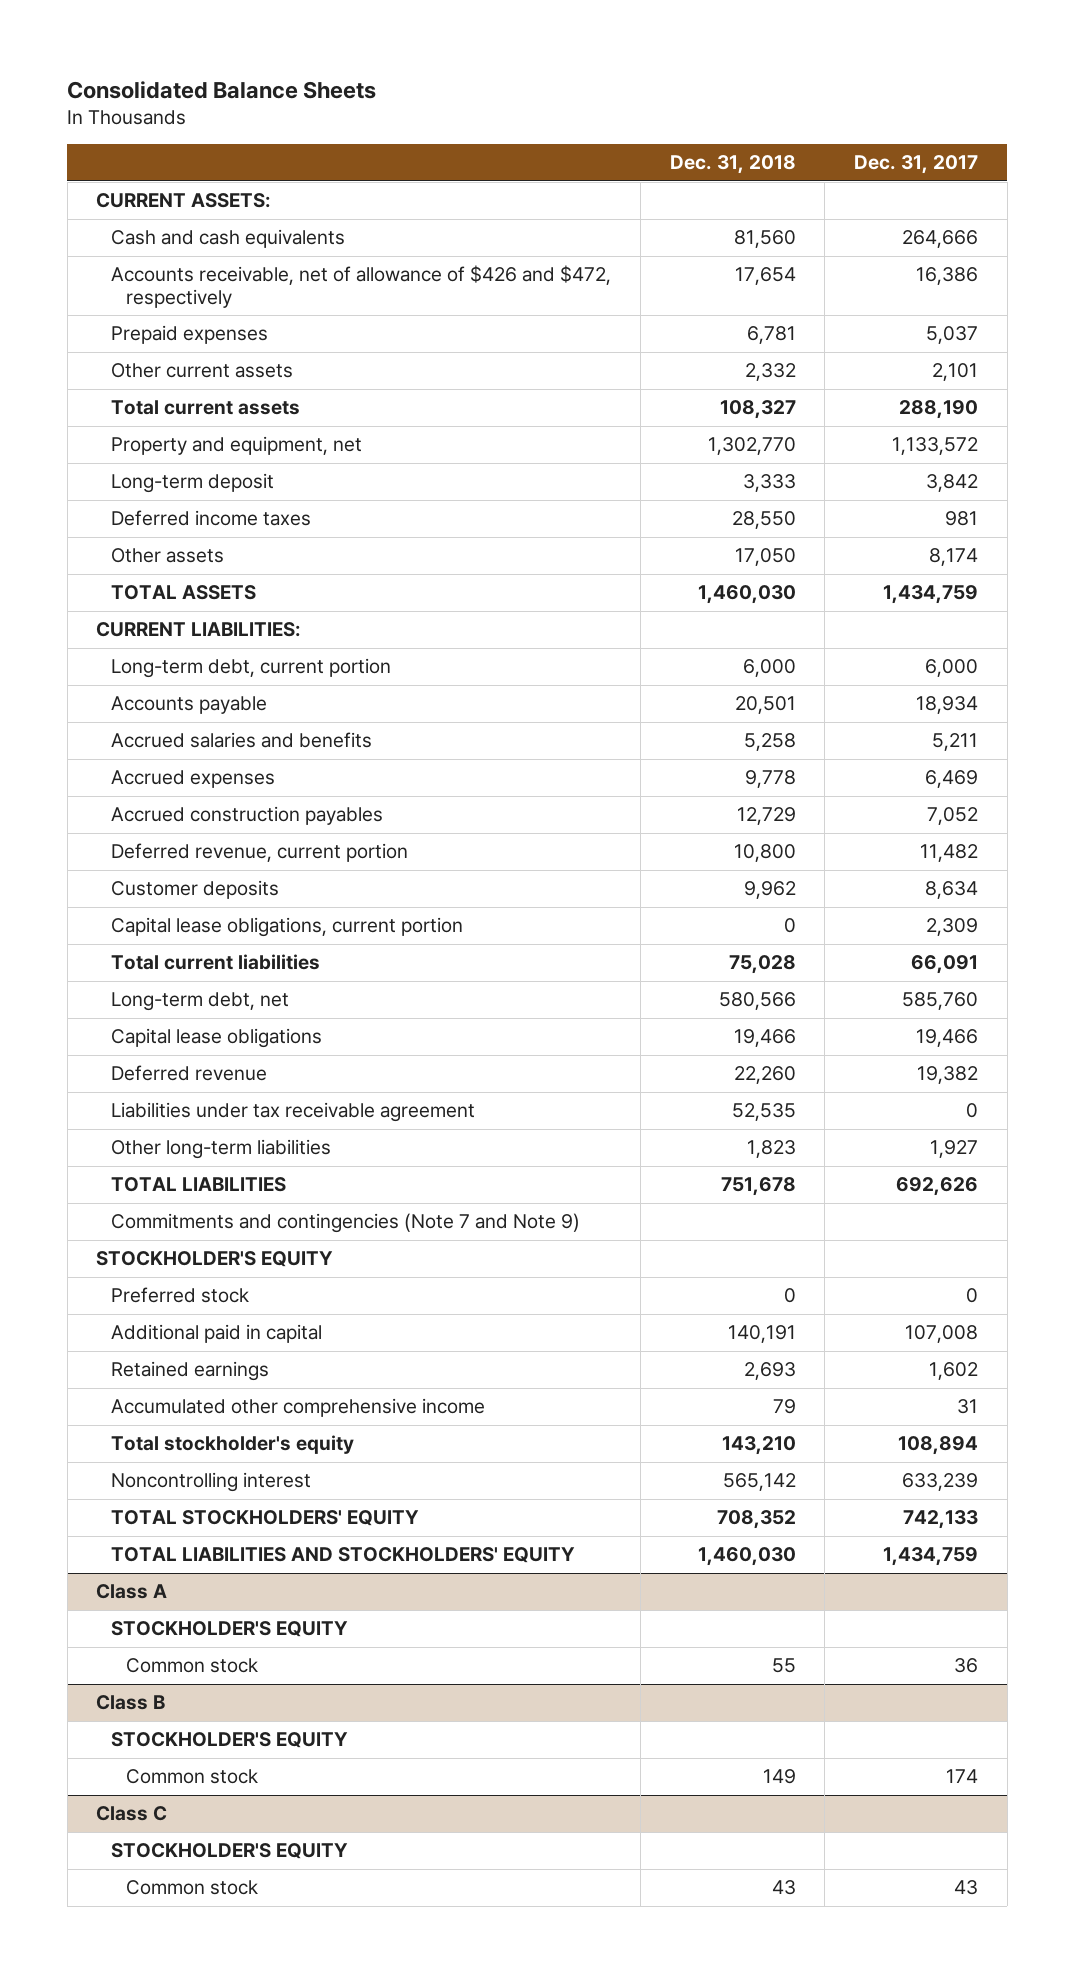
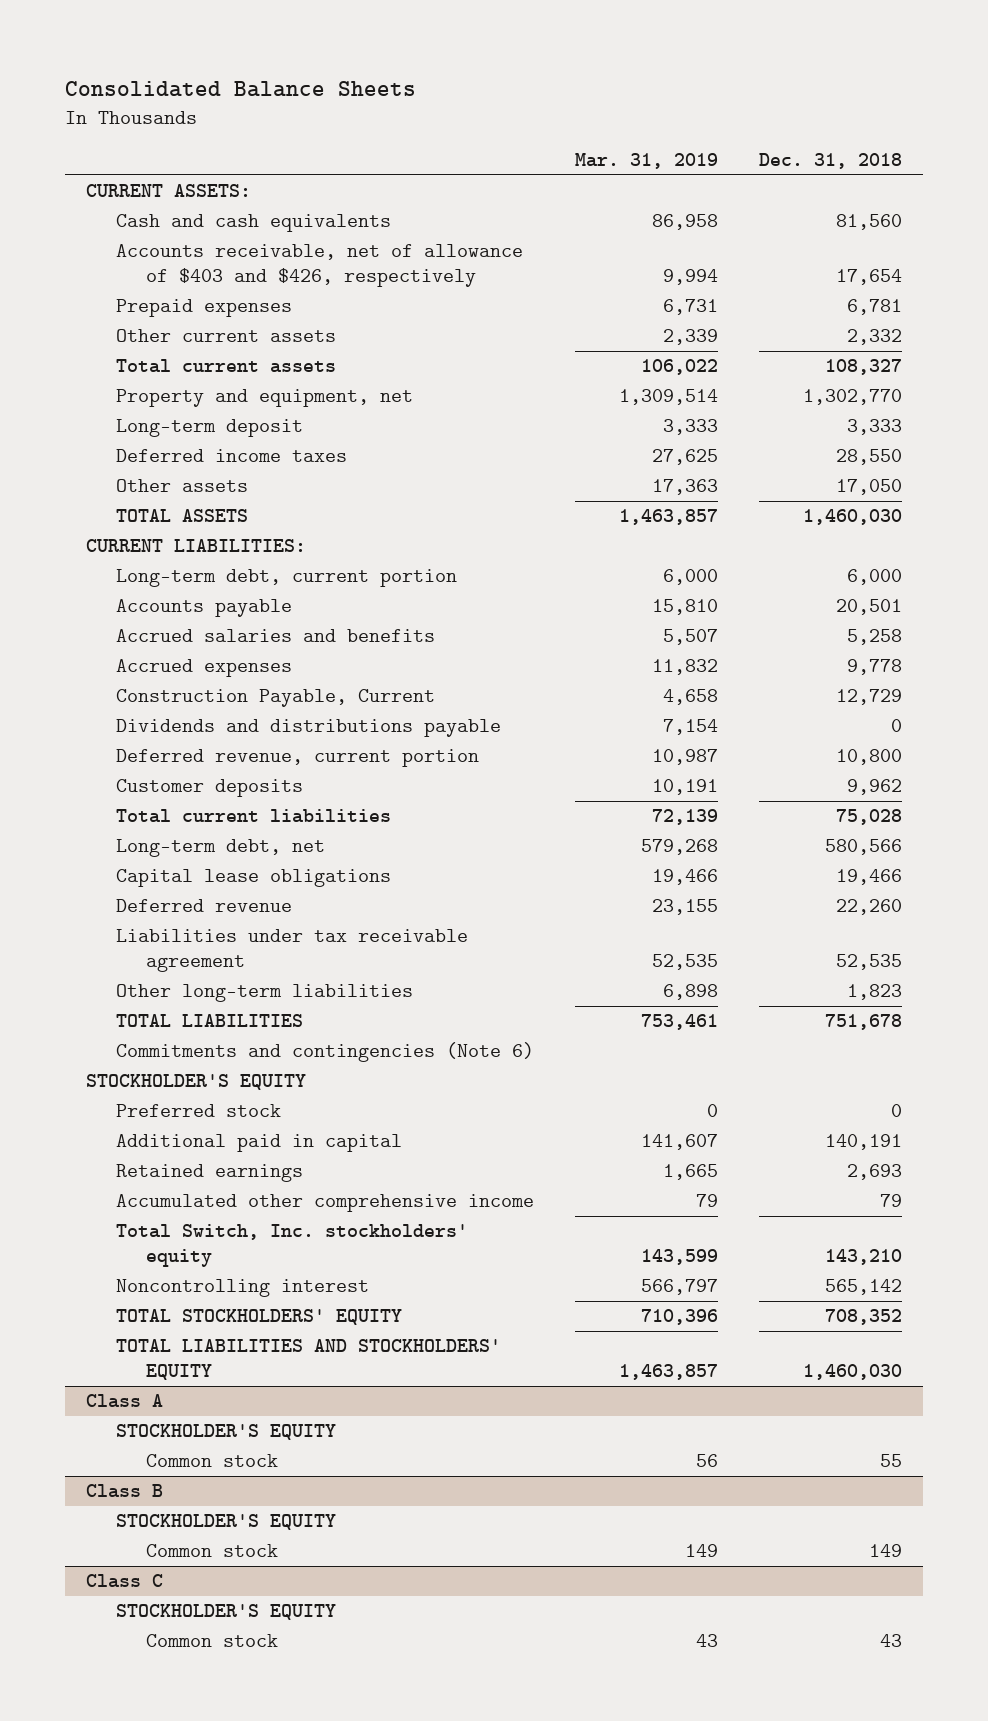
[854,155,979,175] Dec. 31, 2017 -> none
none -> [574,152,718,169] Mar. 31, 2019
[111,265,612,309] Accounts receivable, net of allowance of $426 and $472, respectively -> [115,244,523,287] Accounts receivable, net of allowance of $403 and $426, respectively
[111,806,384,826] Accrued construction payables -> [115,689,435,708] Construction Payable, Current
none -> [115,719,501,738] Dividends and distributions payable
[111,917,464,938] Capital lease obligations, current portion -> none
[111,1213,581,1234] Commitments and contingencies (Note 7 and Note 9) -> [115,1042,534,1063] Commitments and contingencies (Note 6)
[111,1435,355,1455] Total stockholder's equity -> [115,1224,468,1267] Total Switch, Inc. stockholders' equity

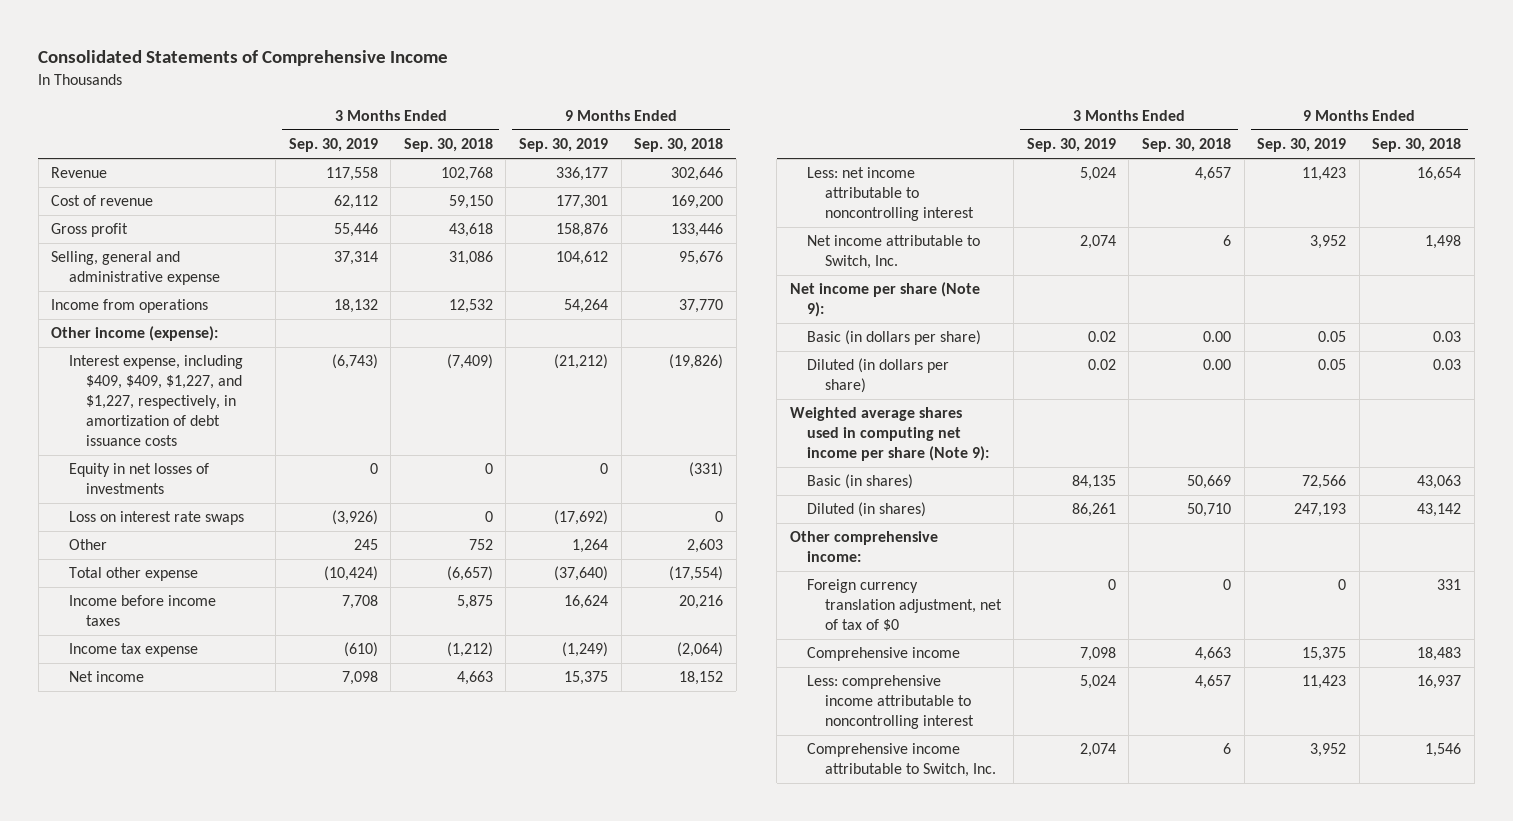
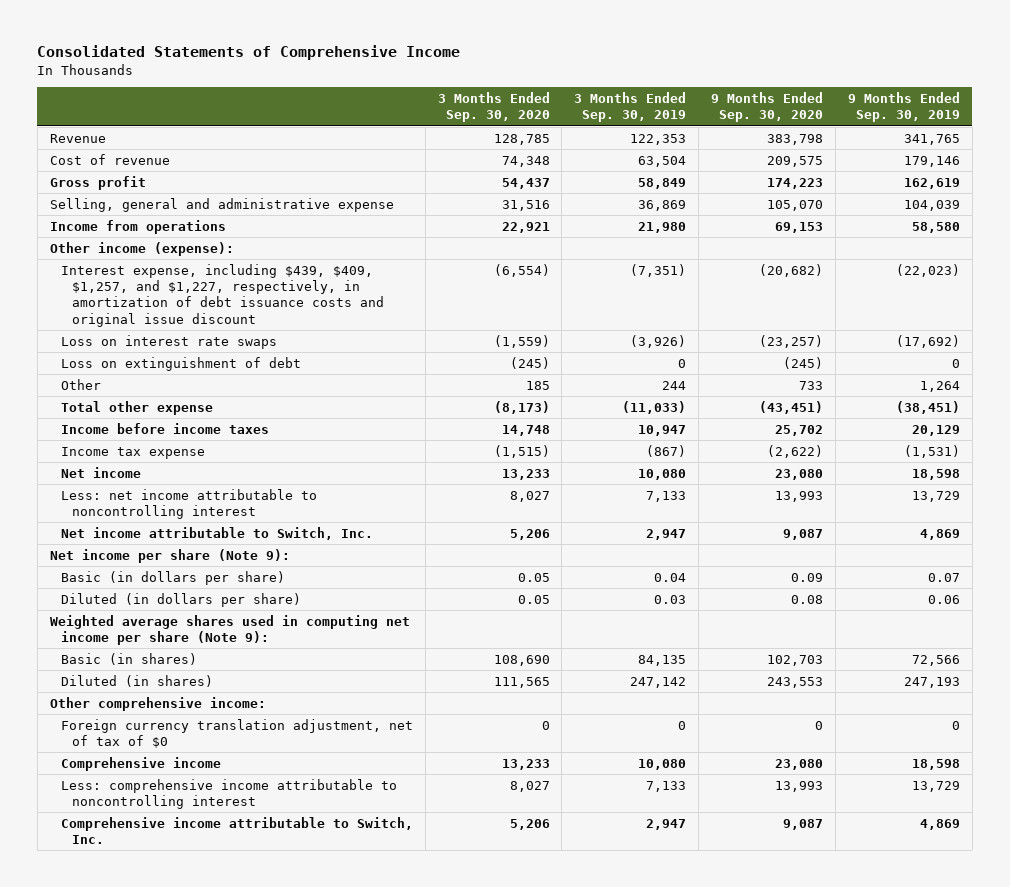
[403,138,493,153] Sep. 30, 2018 -> none
[634,138,724,153] Sep. 30, 2018 -> none
none -> [437,92,550,123] 3 Months Ended Sep. 30, 2020
none -> [711,92,824,123] 9 Months Ended Sep. 30, 2020
[325,167,378,182] 117,558 -> [630,133,687,145] 122,353
[555,167,608,182] 336,177 -> [904,133,961,145] 341,765
[333,195,378,210] 62,112 -> [638,155,687,167] 63,504
[555,195,608,210] 177,301 -> [904,155,961,167] 179,146
[333,223,378,238] 55,446 -> [638,177,687,189] 58,849
[555,223,608,238] 158,876 -> [904,177,961,189] 162,619
[333,251,378,266] 37,314 -> [638,199,687,211] 36,869
[555,251,608,266] 104,612 -> [904,199,961,211] 104,039
[333,299,378,314] 18,132 -> [638,221,687,233] 21,980
[563,299,608,314] 54,264 -> [912,221,961,233] 58,580
[68,463,209,495] Equity in net losses of investments -> none
[68,355,243,446] Interest expense, including $409, $409, $1,227, and $1,227, respectively, in amortization of debt issuance costs -> [60,263,384,327] Interest expense, including $439, $409, $1,257, and $1,227, respectively, in amortization of debt issuance costs and original issue discount
[331,354,378,370] (6,743) -> [630,263,687,277] (7,351)
[553,354,608,370] (21,212) -> [896,263,961,277] (22,023)
none -> [60,356,301,371] Loss on extinguishment of debt
[353,539,378,551] 245 -> [662,380,687,390] 244
[323,566,378,582] (10,424) -> [622,400,687,414] (11,033)
[553,566,608,582] (37,640) -> [896,400,961,414] (38,451)
[341,595,378,610] 7,708 -> [638,424,687,436] 10,947
[563,595,608,610] 16,624 -> [912,424,961,436] 20,129
[343,642,378,658] (610) -> [646,444,687,457] (867)
[561,642,608,658] (1,249) -> [904,444,961,458] (1,531)
[341,671,378,686] 7,098 -> [638,468,687,480] 10,080
[563,671,608,686] 15,375 -> [912,468,961,480] 18,598
[1079,167,1116,182] 5,024 -> [646,490,687,502] 7,133
[1302,167,1347,182] 11,423 -> [912,490,961,502] 13,729
[1079,235,1116,250] 2,074 -> [646,528,687,540] 2,947
[1310,235,1347,250] 3,952 -> [920,528,961,540] 4,869
[1087,331,1116,343] 0.02 -> [654,572,687,582] 0.04
[1318,331,1347,343] 0.05 -> [928,572,961,582] 0.07
[1087,359,1116,371] 0.02 -> [654,594,687,604] 0.03
[1318,359,1347,371] 0.05 -> [928,594,961,604] 0.06
[1071,503,1116,518] 86,261 -> [630,676,687,688] 247,142
[1079,647,1116,662] 7,098 -> [638,758,687,770] 10,080
[1302,647,1347,662] 15,375 -> [912,758,961,770] 18,598
[1079,675,1116,690] 5,024 -> [646,780,687,792] 7,133
[1302,675,1347,690] 11,423 -> [912,780,961,792] 13,729
[1079,743,1116,758] 2,074 -> [646,818,687,830] 2,947
[1310,743,1347,758] 3,952 -> [920,818,961,830] 4,869

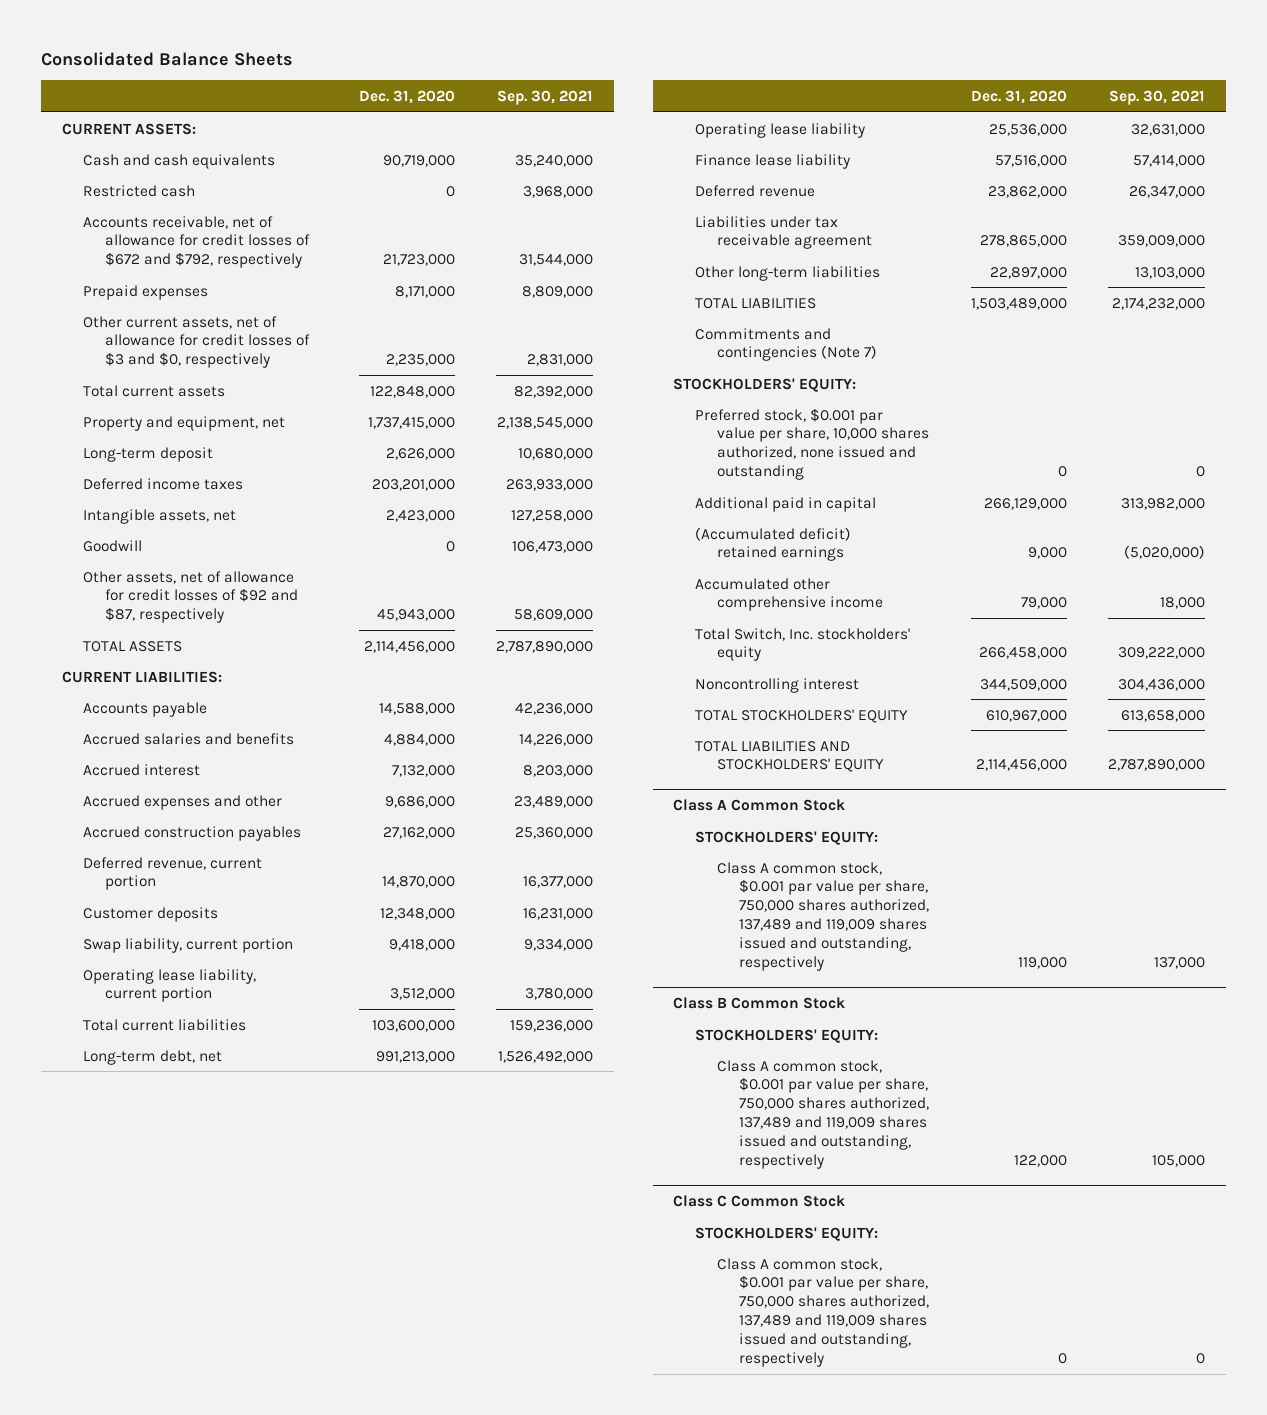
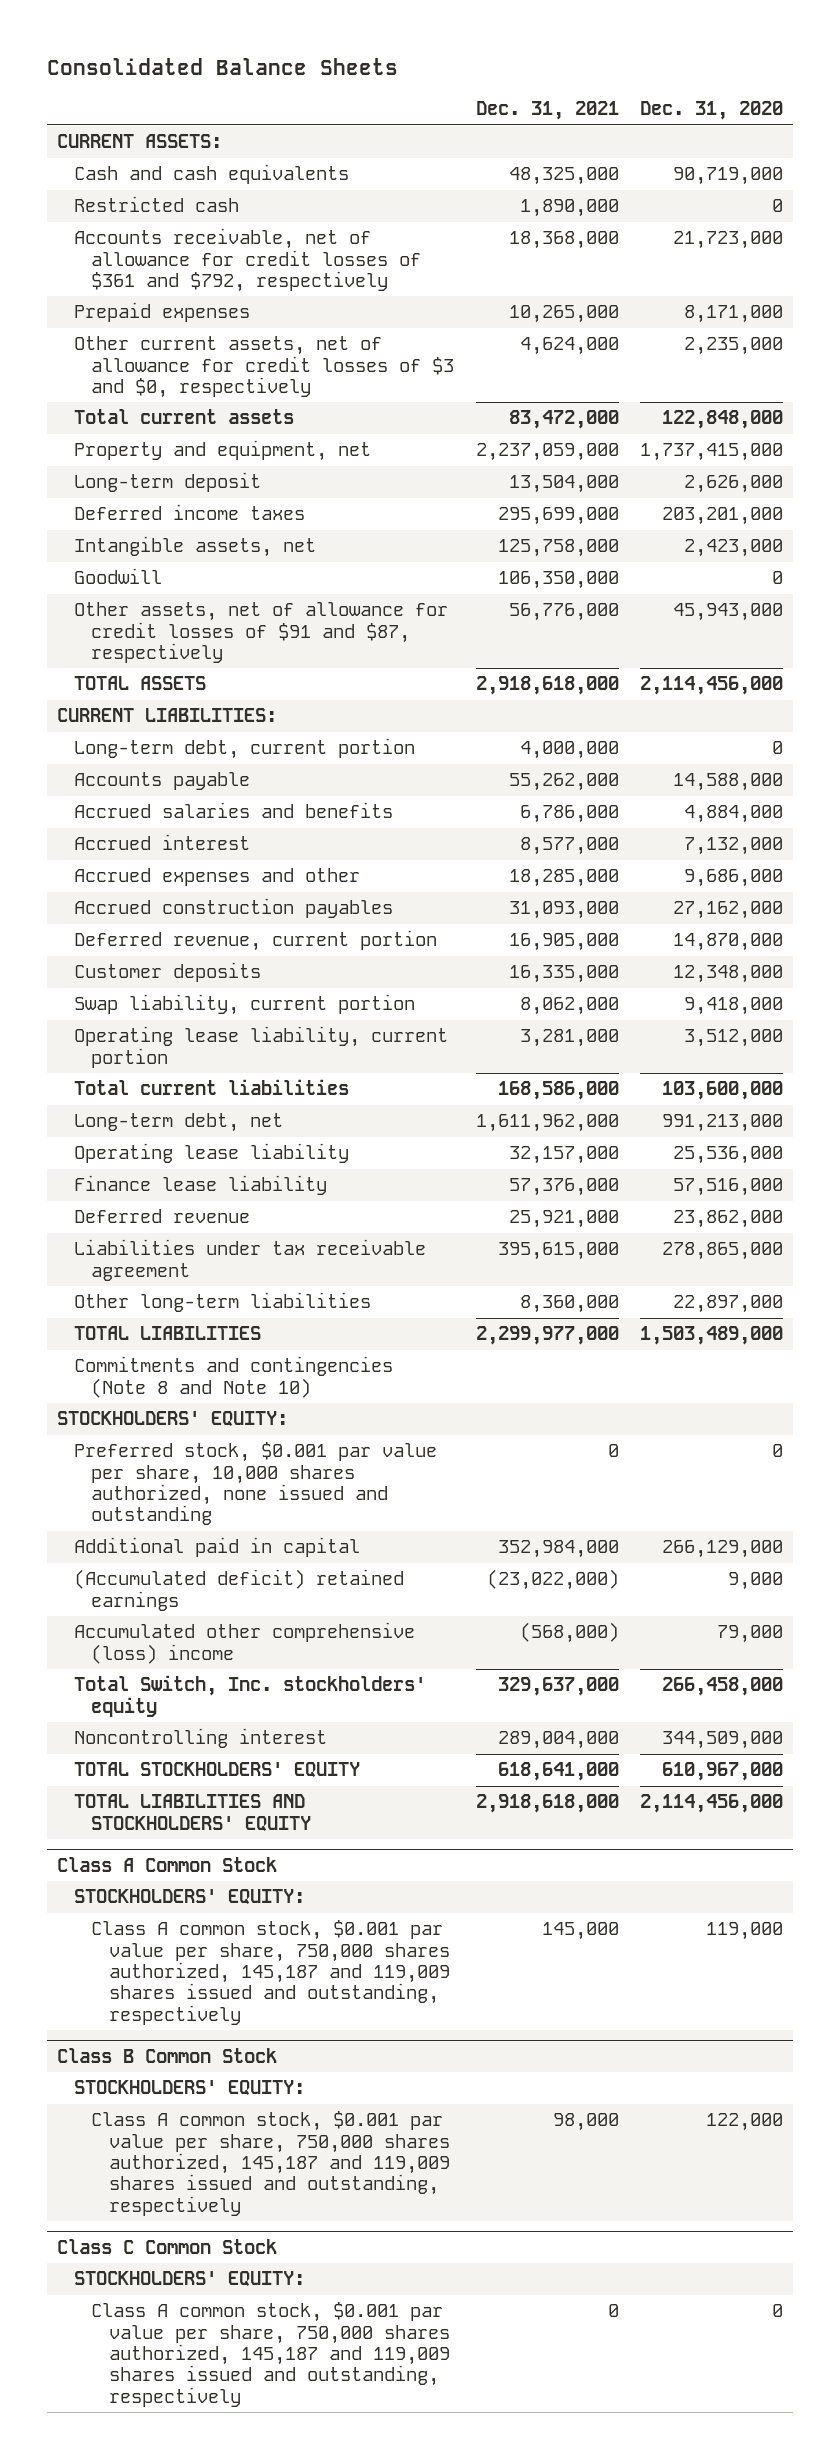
[497,89,594,105] Sep. 30, 2021 -> none
none -> [475,101,619,121] Dec. 31, 2021
[83,215,311,269] Accounts receivable, net of allowance for credit losses of $672 and $792, respectively -> [74,228,422,292] Accounts receivable, net of allowance for credit losses of $361 and $792, respectively
[83,570,299,624] Other assets, net of allowance for credit losses of $92 and $87, respectively -> [74,602,449,663] Other assets, net of allowance for credit losses of $91 and $87, respectively
none -> [74,738,416,760] Long-term debt, current portion
[695,327,878,362] Commitments and contingencies (Note 7) -> [74,1356,394,1398] Commitments and contingencies (Note 8 and Note 10)
[695,577,884,612] Accumulated other comprehensive income -> [74,1622,416,1664] Accumulated other comprehensive (loss) income
[717,861,929,972] Class A common stock, $0.001 par value per share, 750,000 shares authorized, 137,489 and 119,009 shares issued and outstanding, respectively -> [91,1920,450,2025] Class A common stock, $0.001 par value per share, 750,000 shares authorized, 145,187 and 119,009 shares issued and outstanding, respectively
[717,1059,929,1170] Class A common stock, $0.001 par value per share, 750,000 shares authorized, 137,489 and 119,009 shares issued and outstanding, respectively -> [91,2111,450,2216] Class A common stock, $0.001 par value per share, 750,000 shares authorized, 145,187 and 119,009 shares issued and outstanding, respectively
[717,1257,929,1368] Class A common stock, $0.001 par value per share, 750,000 shares authorized, 137,489 and 119,009 shares issued and outstanding, respectively -> [91,2302,450,2407] Class A common stock, $0.001 par value per share, 750,000 shares authorized, 145,187 and 119,009 shares issued and outstanding, respectively

